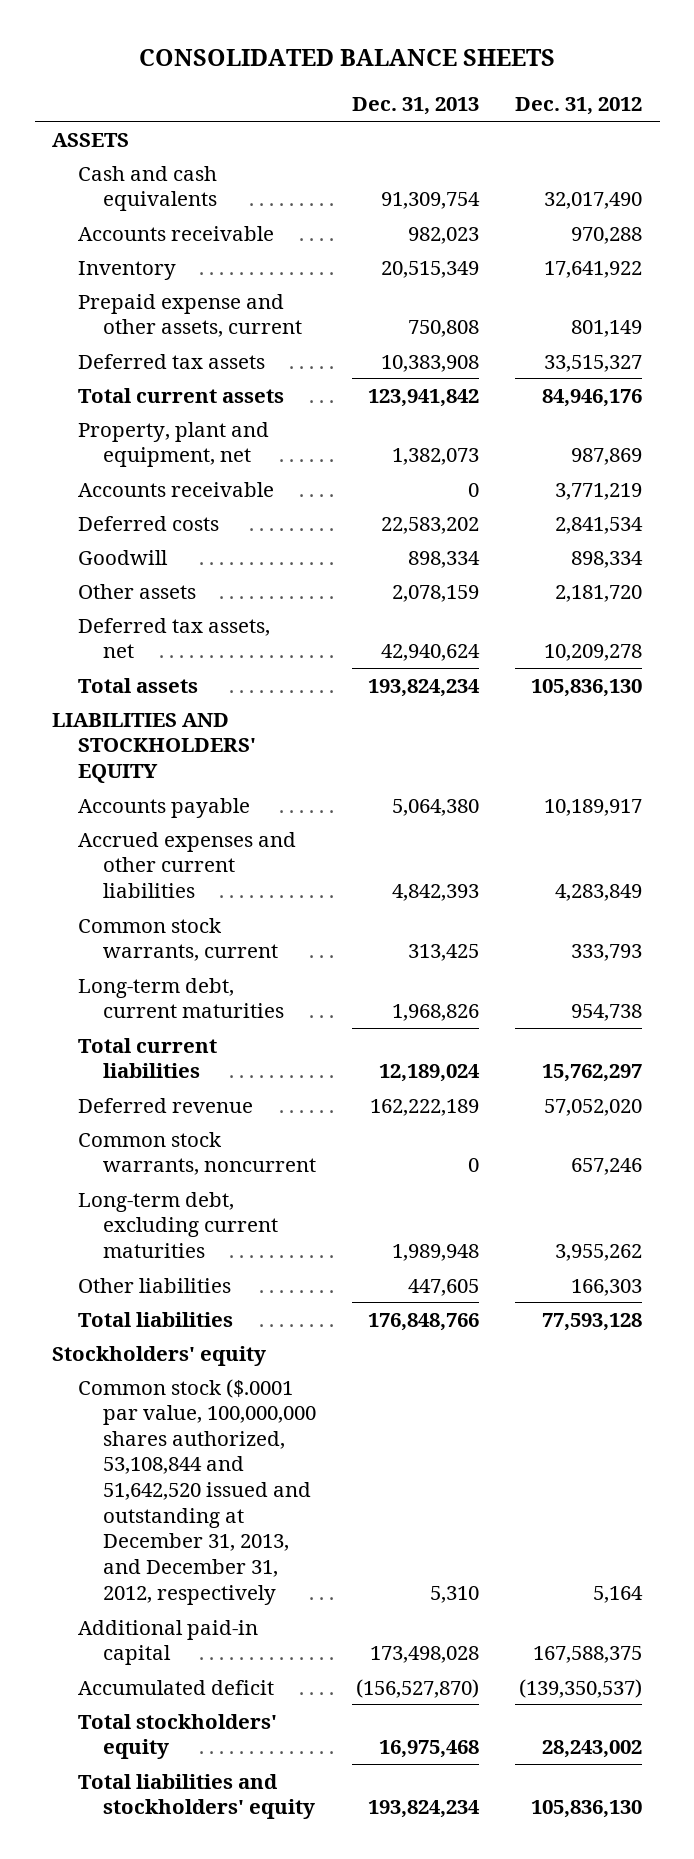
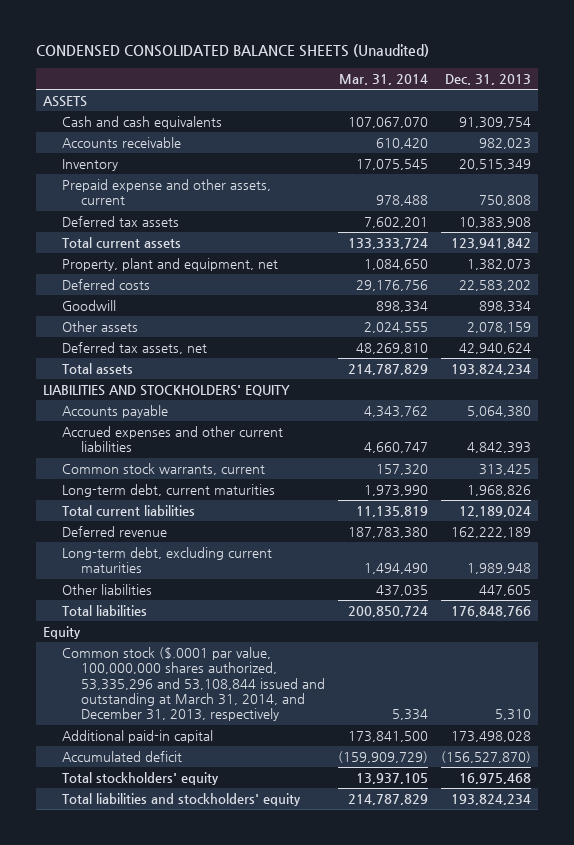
[139,49,556,67] CONSOLIDATED BALANCE SHEETS -> [36,44,430,58] CONDENSED CONSOLIDATED BALANCE SHEETS (Unaudited)
[514,97,642,116] Dec. 31, 2012 -> none
none -> [338,73,428,85] Mar. 31, 2014
[77,481,274,497] Accounts receivable -> none
[77,1131,317,1176] Common stock warrants, noncurrent -> none
[52,1345,267,1366] Stockholders' equity -> [42,626,81,640] Equity
[77,1378,317,1605] Common stock ($.0001 par value, 100,000,000 shares authorized, 53,108,844 and 51,642,520 issued and outstanding at December 31, 2013, and December 31, 2012, respectively -> [61,647,325,722] Common stock ($.0001 par value, 100,000,000 shares authorized, 53,335,296 and 53,108,844 issued and outstanding at March 31, 2014, and December 31, 2013, respectively

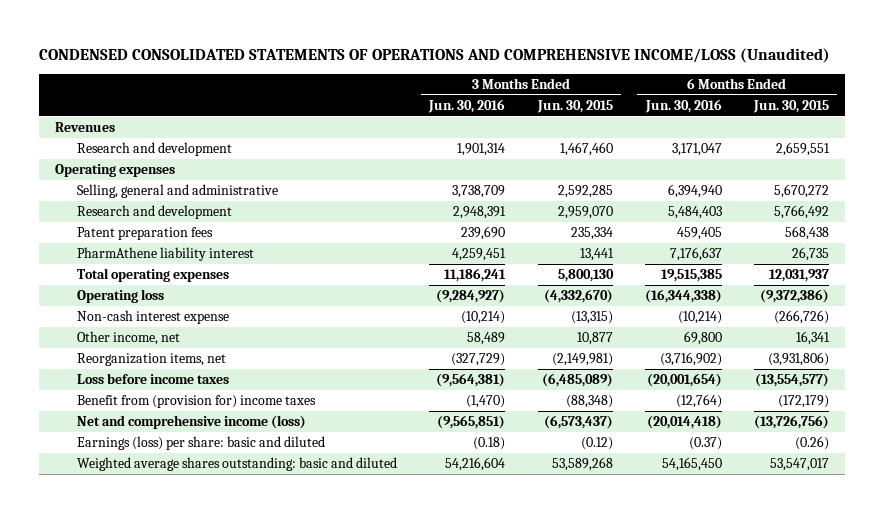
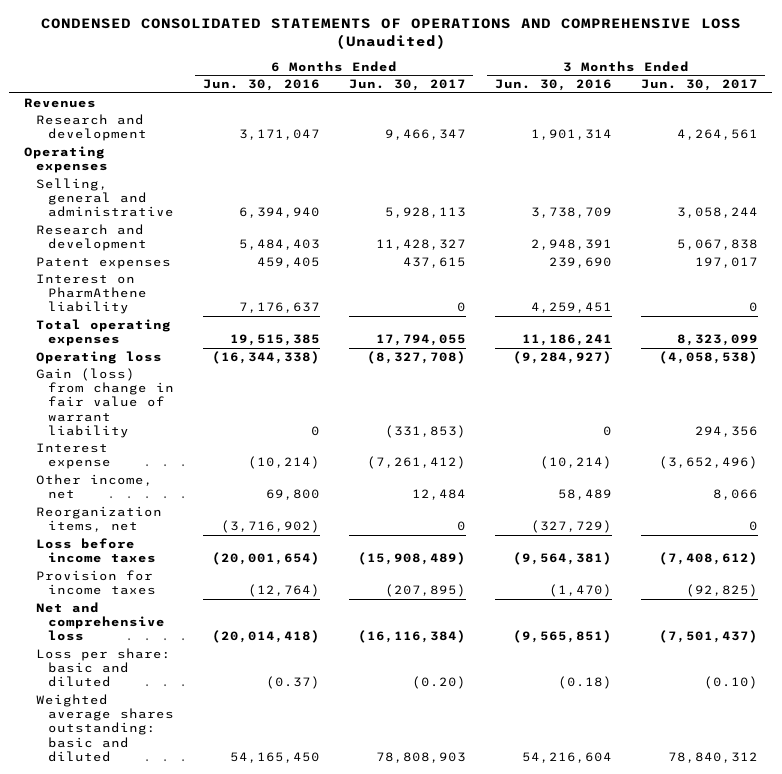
[39,48,831,64] CONDENSED CONSOLIDATED STATEMENTS OF OPERATIONS AND COMPREHENSIVE INCOME/LOSS (Unaudited) -> [40,17,741,50] CONDENSED CONSOLIDATED STATEMENTS OF OPERATIONS AND COMPREHENSIVE LOSS (Unaudited)
[536,99,613,113] Jun. 30, 2015 -> none
[753,99,830,113] Jun. 30, 2015 -> none
none -> [348,79,466,92] Jun. 30, 2017
none -> [640,79,758,92] Jun. 30, 2017
[77,227,214,241] Patent preparation fees -> [35,256,171,269] Patent expenses
[77,247,255,262] PharmAthene liability interest -> [35,273,147,315] Interest on PharmAthene liability
none -> [35,367,174,438] Gain (loss) from change in fair value of warrant liability
[77,310,230,325] Non-cash interest expense -> [35,442,111,470] Interest expense
[77,395,317,409] Benefit from (provision for) income taxes -> [35,569,156,596] Provision for income taxes
[77,415,307,430] Net and comprehensive income (loss) -> [35,601,165,642] Net and comprehensive loss
[77,436,326,451] Earnings (loss) per share: basic and diluted -> [35,647,171,688] Loss per share: basic and diluted

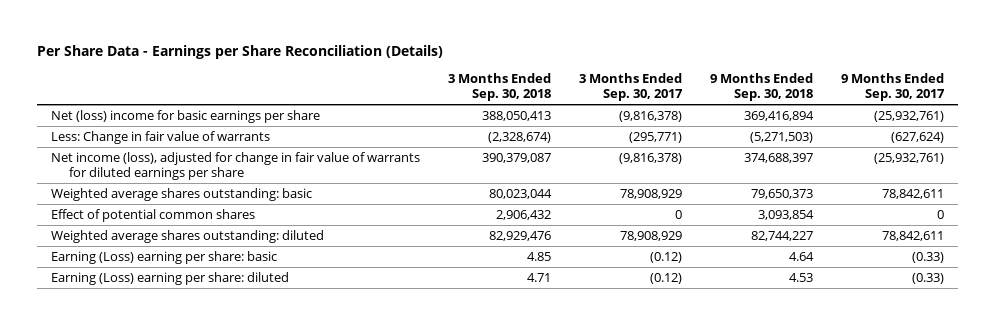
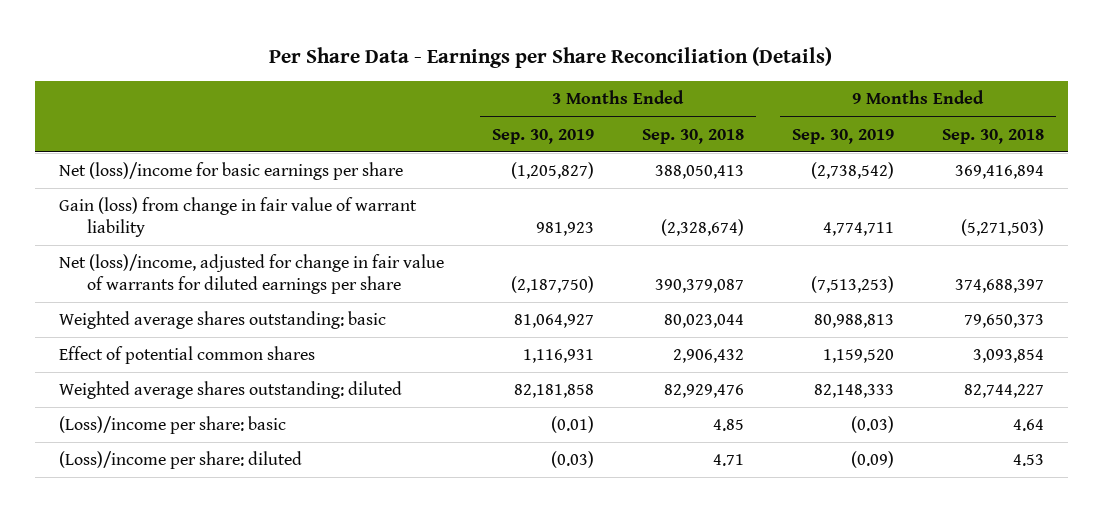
[578,72,683,102] 3 Months Ended Sep. 30, 2017 -> none
[840,72,945,102] 9 Months Ended Sep. 30, 2017 -> none
none -> [491,128,594,144] Sep. 30, 2019
none -> [791,128,894,144] Sep. 30, 2019
[50,109,320,123] Net (loss) income for basic earnings per share -> [58,162,403,181] Net (loss)/income for basic earnings per share
[50,130,270,144] Less: Change in fair value of warrants -> [58,197,417,238] Gain (loss) from change in fair value of warrant liability
[50,151,420,181] Net income (loss), adjusted for change in fair value of warrants for diluted earnings per share -> [58,254,444,295] Net (loss)/income, adjusted for change in fair value of warrants for diluted earnings per share
[50,250,277,264] Earning (Loss) earning per share: basic -> [58,416,286,435] (Loss)/income per share: basic
[50,271,289,285] Earning (Loss) earning per share: diluted -> [58,451,302,470] (Loss)/income per share: diluted

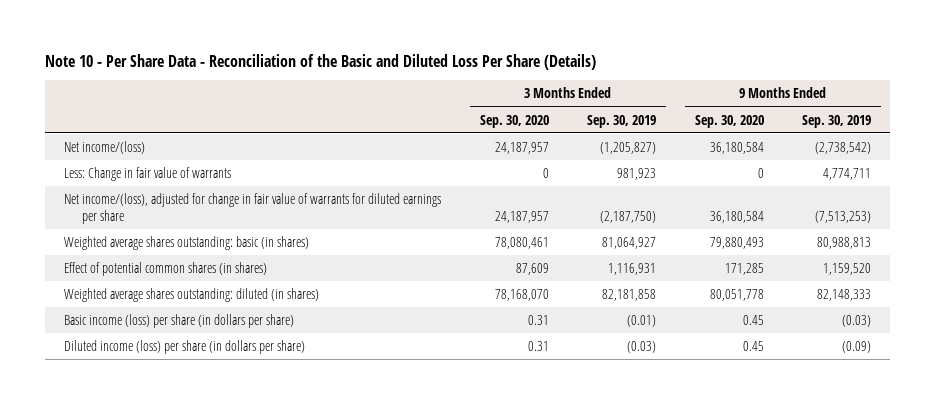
[269,47,833,69] Per Share Data - Earnings per Share Reconciliation (Details) -> [44,53,596,70] Note 10 - Per Share Data - Reconciliation of the Basic and Diluted Loss Per Share (Details)
[641,128,744,144] Sep. 30, 2018 -> none
[941,128,1044,144] Sep. 30, 2018 -> none
none -> [479,114,549,128] Sep. 30, 2020
none -> [694,114,764,128] Sep. 30, 2020
[58,162,403,181] Net (loss)/income for basic earnings per share -> [64,141,146,155] Net income/(loss)
[58,197,417,238] Gain (loss) from change in fair value of warrant liability -> [64,167,232,182] Less: Change in fair value of warrants
[58,254,444,295] Net (loss)/income, adjusted for change in fair value of warrants for diluted earnings per share -> [64,193,442,224] Net income/(loss), adjusted for change in fair value of warrants for diluted earnings per share
[58,311,386,330] Weighted average shares outstanding: basic -> [64,236,310,251] Weighted average shares outstanding: basic (in shares)
[58,346,315,365] Effect of potential common shares -> [64,262,268,277] Effect of potential common shares (in shares)
[58,381,402,400] Weighted average shares outstanding: diluted -> [64,288,320,303] Weighted average shares outstanding: diluted (in shares)
[58,416,286,435] (Loss)/income per share: basic -> [64,314,295,329] Basic income (loss) per share (in dollars per share)
[58,451,302,470] (Loss)/income per share: diluted -> [64,340,306,355] Diluted income (loss) per share (in dollars per share)

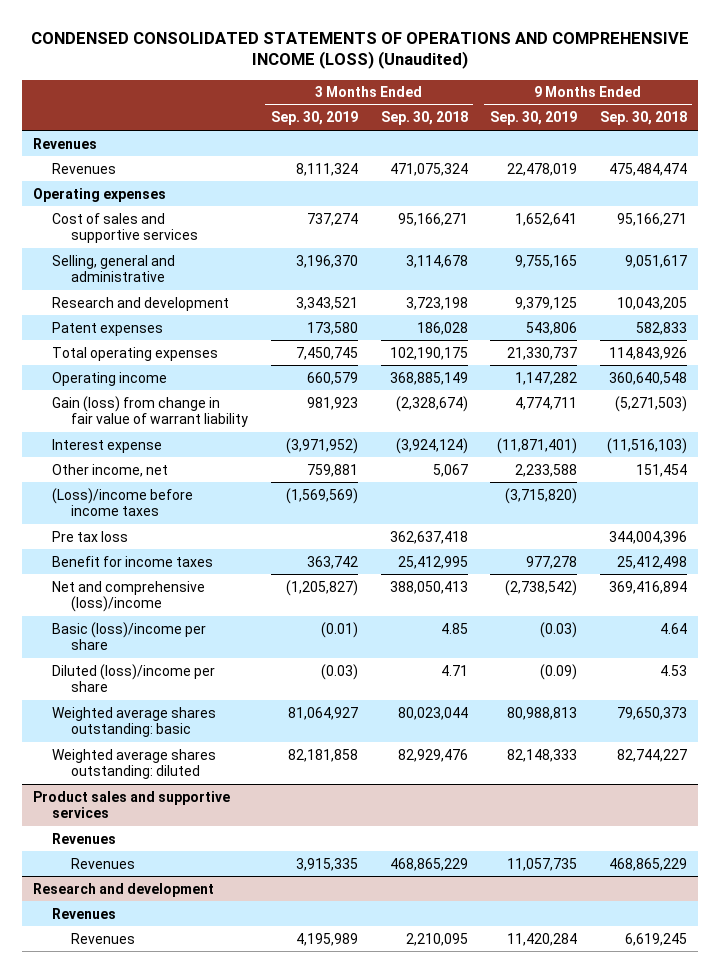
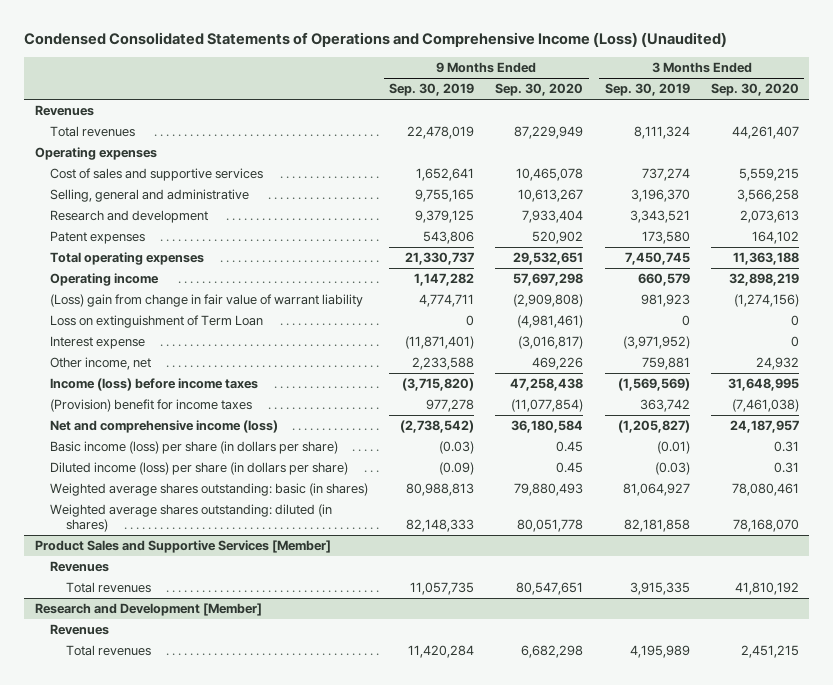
[30,31,689,70] CONDENSED CONSOLIDATED STATEMENTS OF OPERATIONS AND COMPREHENSIVE INCOME (LOSS) (Unaudited) -> [24,32,728,48] Condensed Consolidated Statements of Operations and Comprehensive Income (Loss) (Unaudited)
[380,111,468,126] Sep. 30, 2018 -> none
[599,111,687,126] Sep. 30, 2018 -> none
none -> [495,83,584,97] Sep. 30, 2020
none -> [710,83,799,97] Sep. 30, 2020
[52,162,117,174] Revenues -> [50,126,136,138] Total revenues
[52,395,249,427] Gain (loss) from change in fair value of warrant liability -> [50,294,364,308] (Loss) gain from change in fair value of warrant liability
none -> [50,315,264,329] Loss on extinguishment of Term Loan
[52,530,129,542] Pre tax loss -> none
[52,487,194,516] (Loss)/income before income taxes -> [50,378,259,392] Income (loss) before income taxes
[52,555,214,567] Benefit for income taxes -> [50,399,253,413] (Provision) benefit for income taxes
[52,580,206,612] Net and comprehensive (loss)/income -> [50,420,279,434] Net and comprehensive income (loss)
[52,621,207,650] Basic (loss)/income per share -> [50,441,339,455] Basic income (loss) per share (in dollars per share)
[52,663,216,692] Diluted (loss)/income per share -> [50,462,349,476] Diluted income (loss) per share (in dollars per share)
[52,706,217,737] Weighted average shares outstanding: basic -> [50,483,369,497] Weighted average shares outstanding: basic (in shares)
[52,748,217,779] Weighted average shares outstanding: diluted -> [50,504,333,533] Weighted average shares outstanding: diluted (in shares)
[32,790,230,818] Product sales and supportive services -> [34,540,331,554] Product Sales and Supportive Services [Member]
[71,857,136,869] Revenues -> [65,582,151,594] Total revenues
[32,882,214,897] Research and development -> [34,603,262,617] Research and Development [Member]
[71,932,136,944] Revenues -> [65,645,151,657] Total revenues

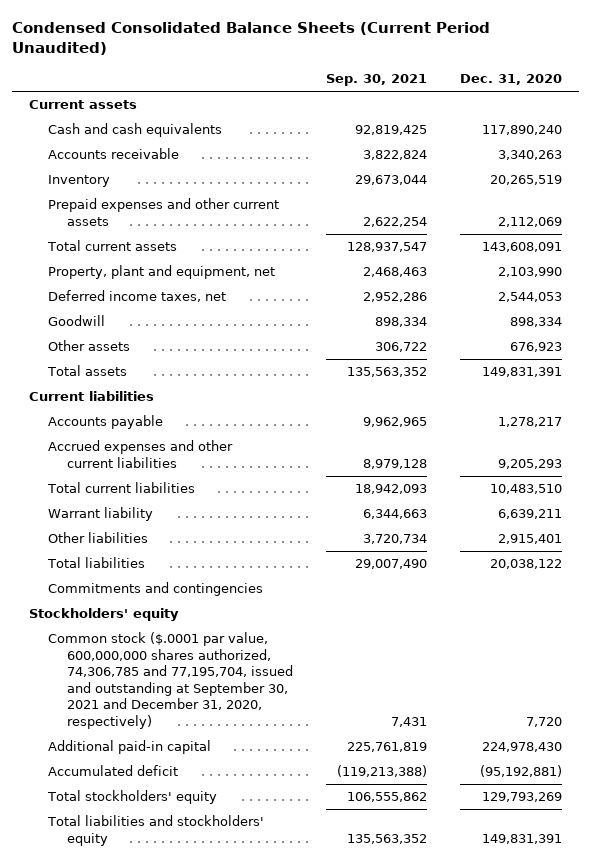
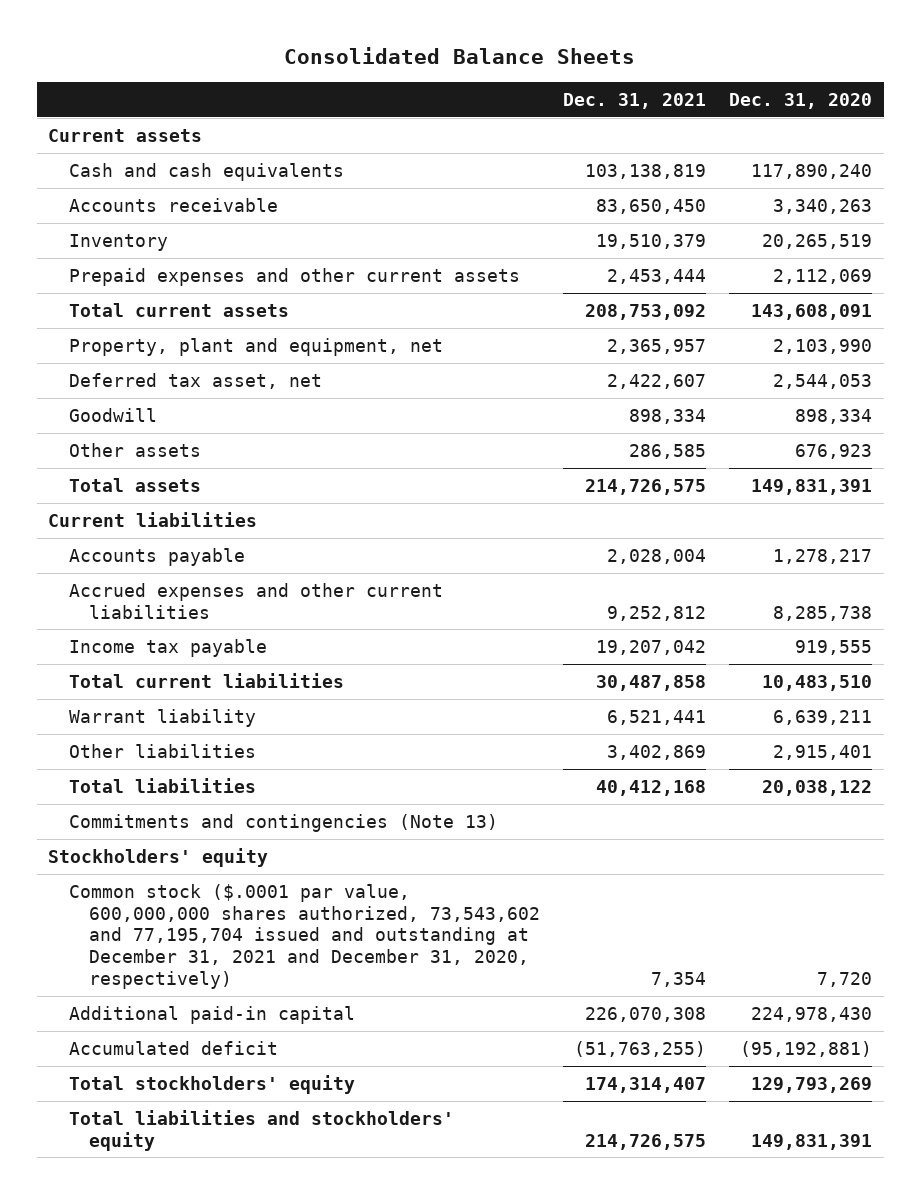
[12,21,491,55] Condensed Consolidated Balance Sheets (Current Period Unaudited) -> [284,47,636,65] Consolidated Balance Sheets
[325,74,427,87] Sep. 30, 2021 -> none
none -> [563,92,707,109] Dec. 31, 2021
[47,290,226,303] Deferred income taxes, net -> [68,372,322,389] Deferred tax asset, net
[497,458,562,469] 9,205,293 -> [773,605,873,621] 8,285,738
none -> [68,638,267,657] Income tax payable
[47,582,263,597] Commitments and contingencies -> [68,813,498,832] Commitments and contingencies (Note 13)
[47,632,293,729] Common stock ($.0001 par value, 600,000,000 shares authorized, 74,306,785 and 77,195,704, issued and outstanding at September 30, 2021 and December 31, 2020, respectively) -> [68,883,541,989] Common stock ($.0001 par value, 600,000,000 shares authorized, 73,543,602 and 77,195,704 issued and outstanding at December 31, 2021 and December 31, 2020, respectively)

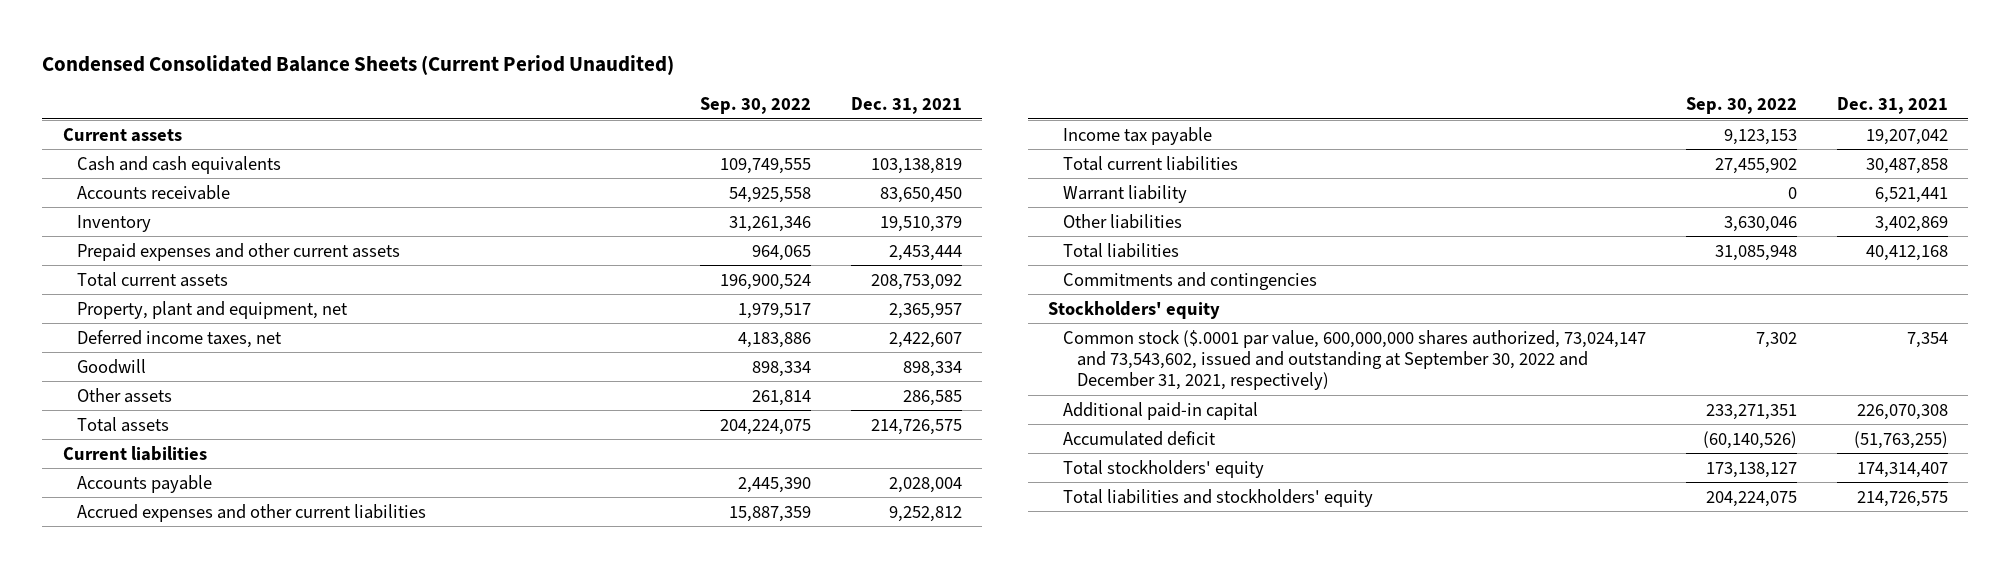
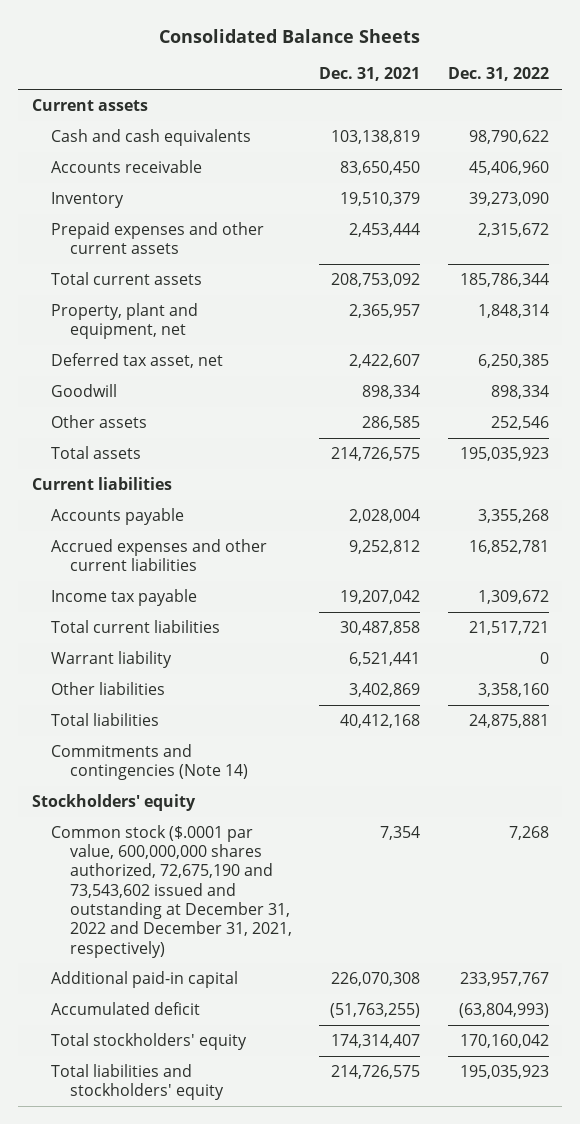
[42,54,675,75] Condensed Consolidated Balance Sheets (Current Period Unaudited) -> [159,28,421,43] Consolidated Balance Sheets
[699,96,811,114] Sep. 30, 2022 -> none
none -> [447,67,549,82] Dec. 31, 2022
[76,329,282,348] Deferred income taxes, net -> [51,352,224,368] Deferred tax asset, net
[1062,271,1317,290] Commitments and contingencies -> [51,743,249,781] Commitments and contingencies (Note 14)
[1062,329,1646,391] Common stock ($.0001 par value, 600,000,000 shares authorized, 73,024,147 and 73,543,602, issued and outstanding at September 30, 2022 and December 31, 2021, respectively) -> [51,824,293,958] Common stock ($.0001 par value, 600,000,000 shares authorized, 72,675,190 and 73,543,602 issued and outstanding at December 31, 2022 and December 31, 2021, respectively)

